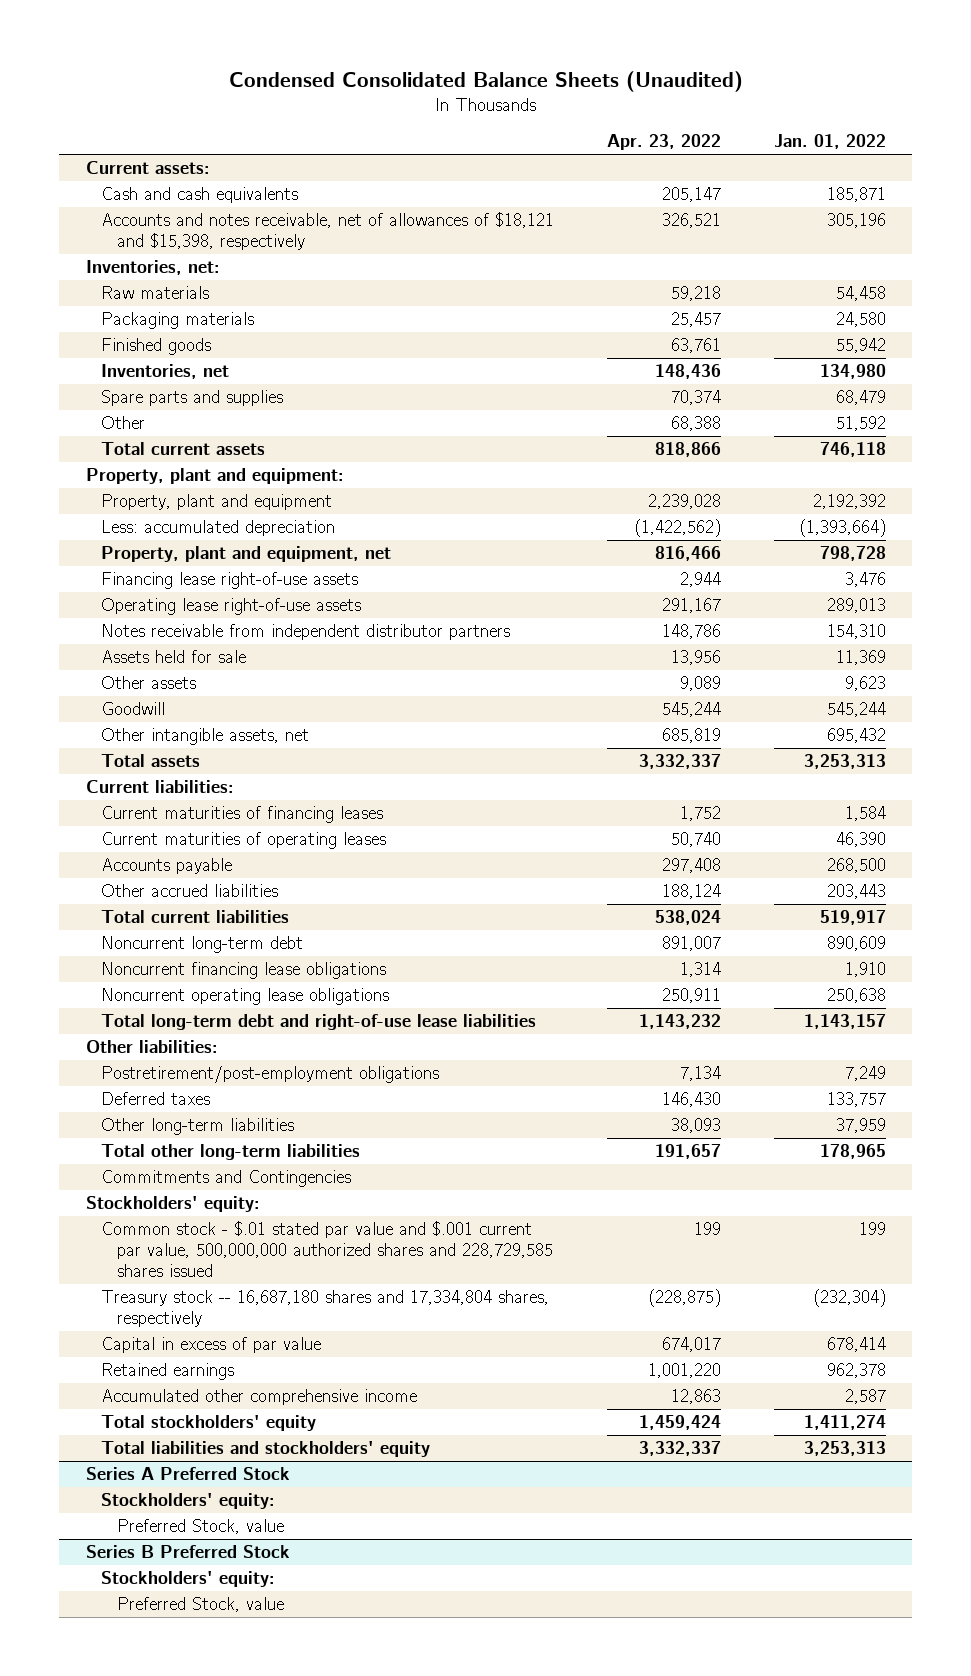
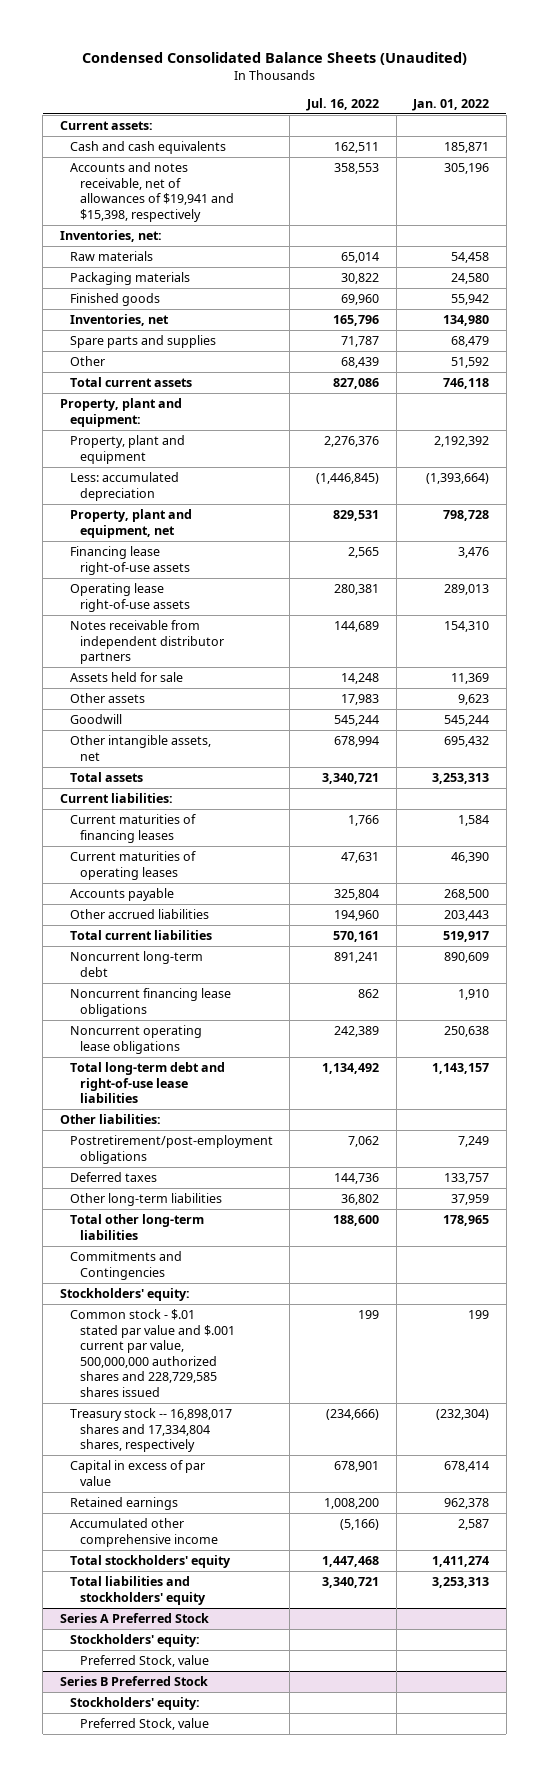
[606,134,721,151] Apr. 23, 2022 -> none
none -> [305,97,379,111] Jul. 16, 2022
[101,212,555,250] Accounts and notes receivable, net of allowances of $18,121 and $15,398, respectively -> [69,162,234,222] Accounts and notes receivable, net of allowances of $19,941 and $15,398, respectively
[101,1290,550,1327] Treasury stock -- 16,687,180 shares and 17,334,804 shares, respectively -> [69,1408,232,1453] Treasury stock -- 16,898,017 shares and 17,334,804 shares, respectively

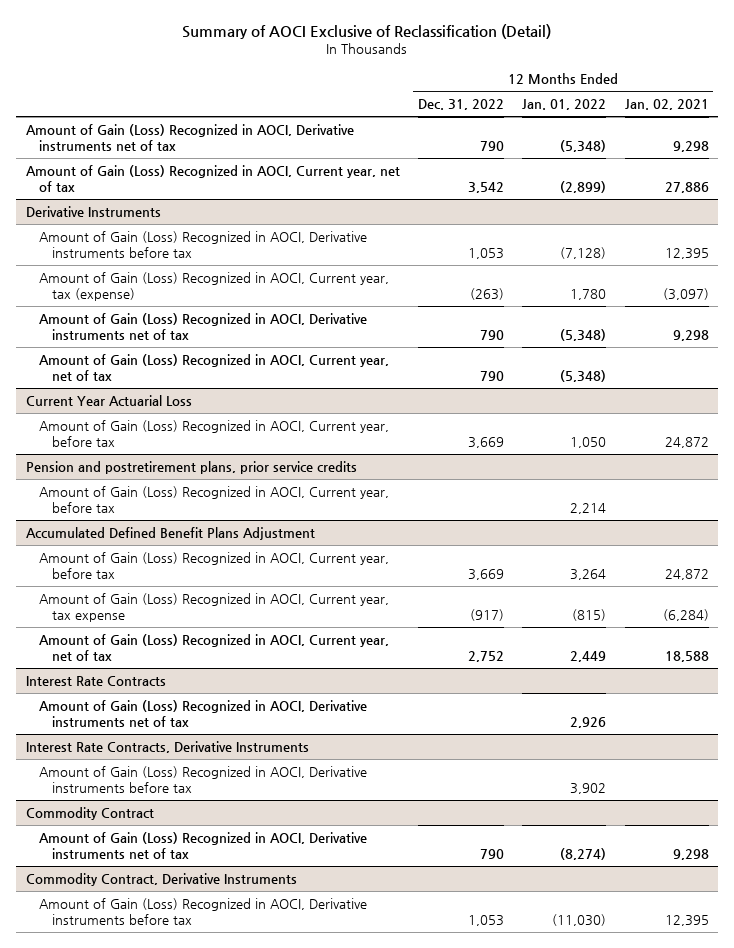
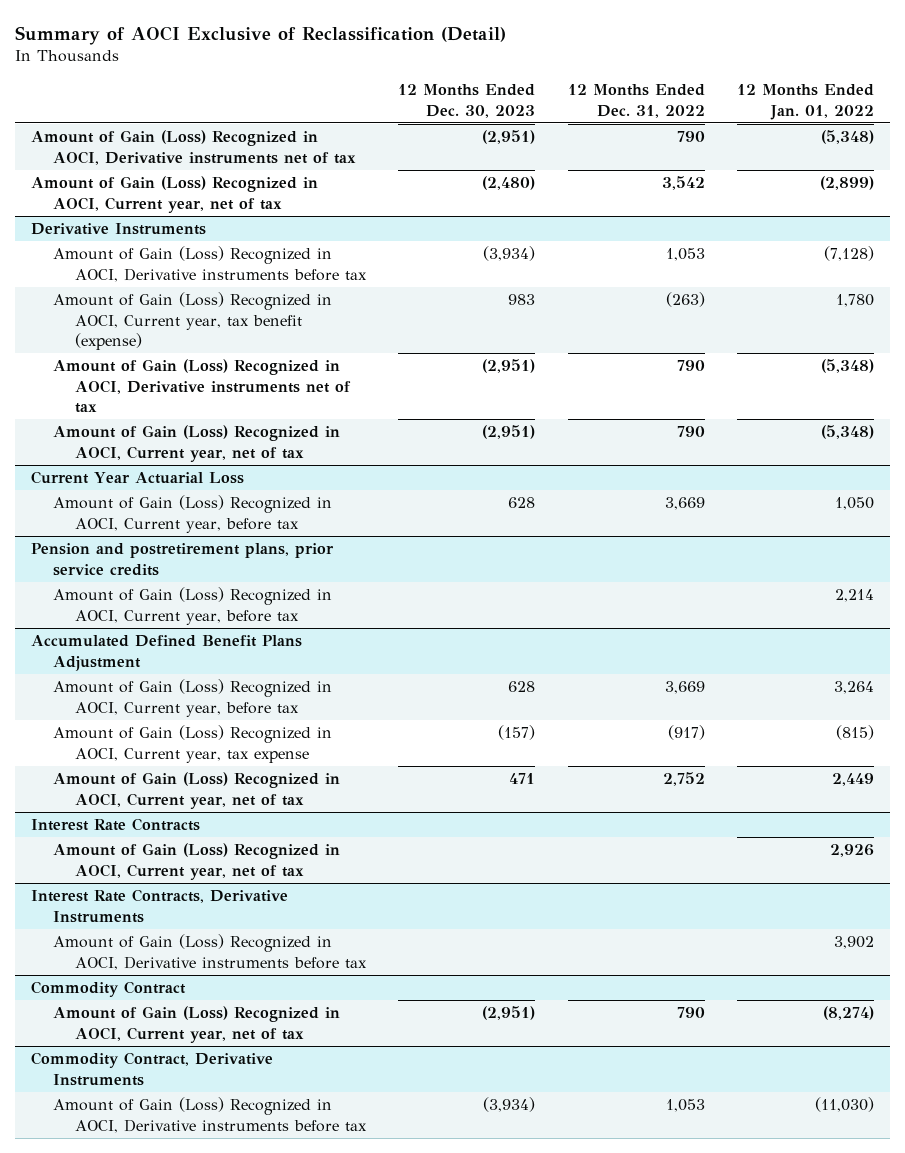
[624,98,709,110] Jan. 02, 2021 -> none
none -> [398,84,536,118] 12 Months Ended Dec. 30, 2023
[38,271,389,301] Amount of Gain (Loss) Recognized in AOCI, Current year, tax (expense) -> [52,292,332,351] Amount of Gain (Loss) Recognized in AOCI, Current year, tax benefit (expense)
[38,699,367,727] Amount of Gain (Loss) Recognized in AOCI, Derivative instruments net of tax -> [52,843,340,880] Amount of Gain (Loss) Recognized in AOCI, Current year, net of tax
[38,831,367,859] Amount of Gain (Loss) Recognized in AOCI, Derivative instruments net of tax -> [52,1006,340,1043] Amount of Gain (Loss) Recognized in AOCI, Current year, net of tax

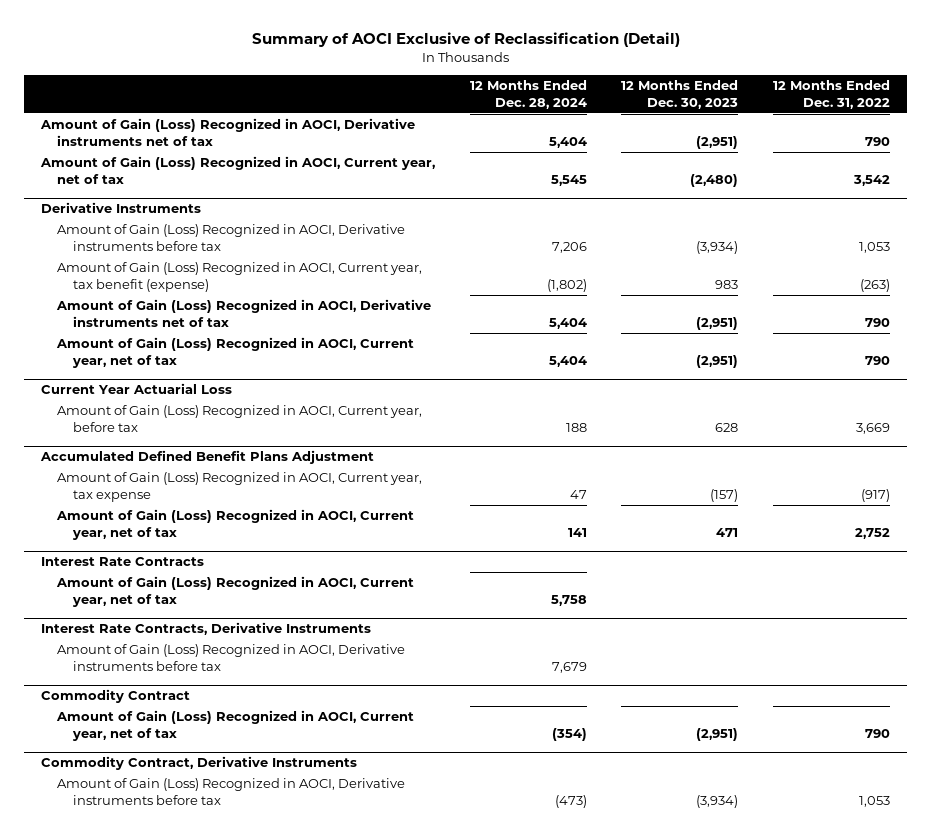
[736,84,874,120] 12 Months Ended Jan. 01, 2022 -> none
none -> [469,79,587,109] 12 Months Ended Dec. 28, 2024
[31,543,335,576] Pension and postretirement plans, prior service credits -> none
[52,587,332,625] Amount of Gain (Loss) Recognized in AOCI, Current year, before tax -> none
[52,679,332,717] Amount of Gain (Loss) Recognized in AOCI, Current year, before tax -> none

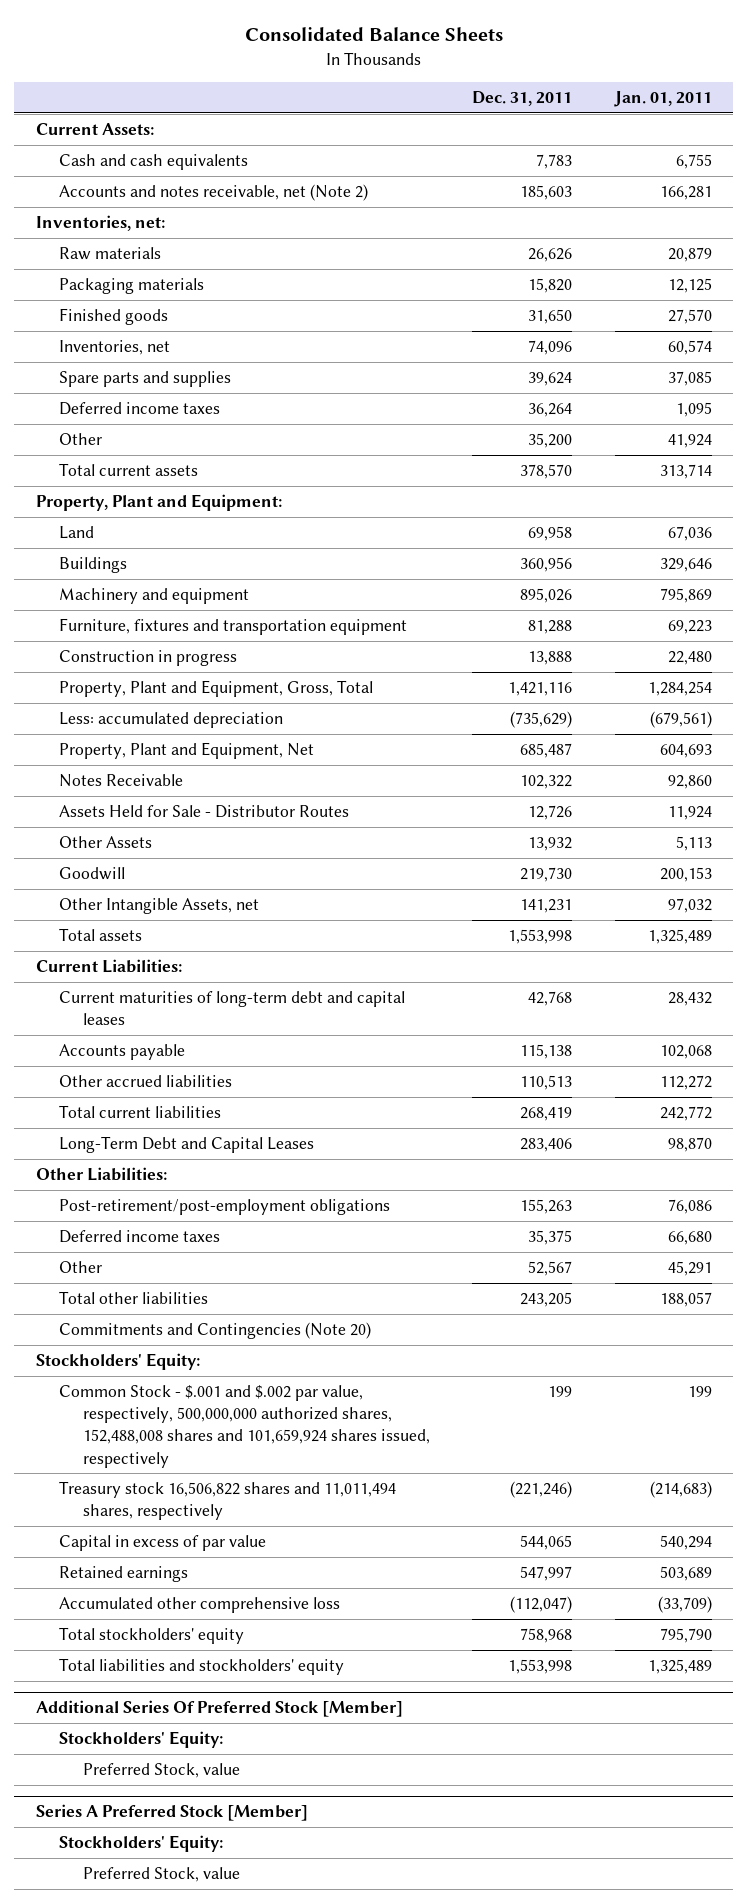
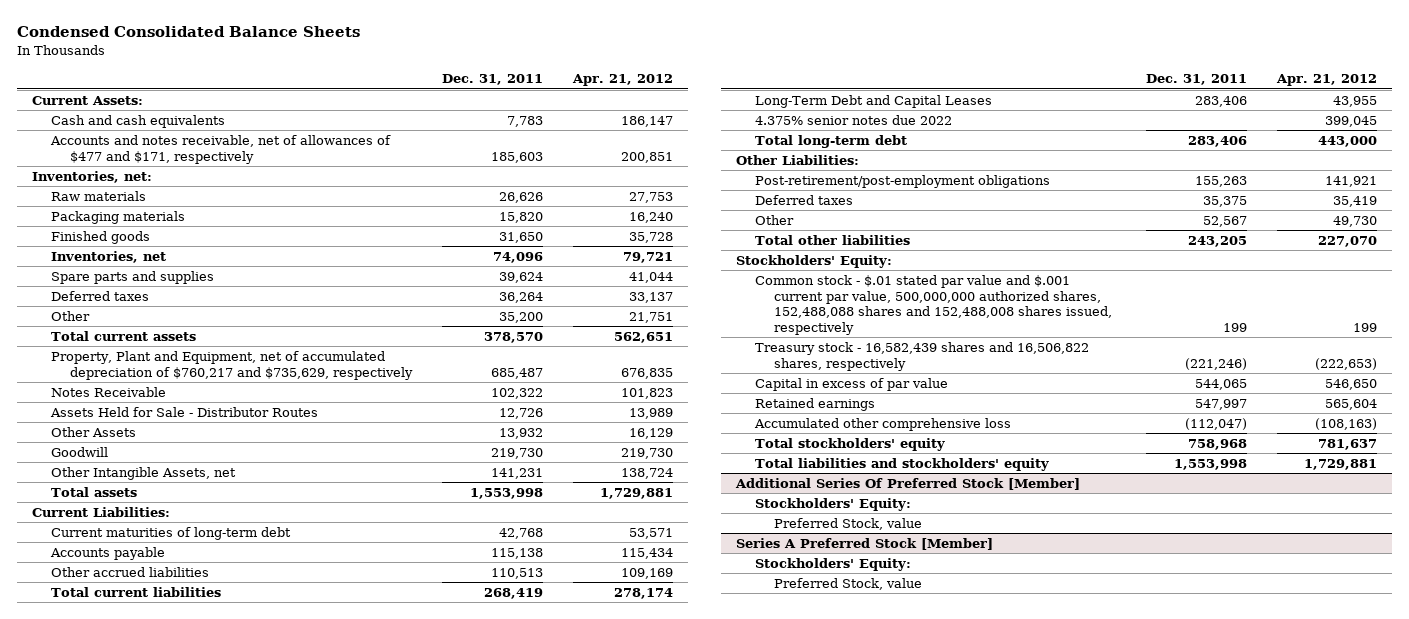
[244,27,503,42] Consolidated Balance Sheets -> [16,26,360,38] Condensed Consolidated Balance Sheets
[613,90,712,107] Jan. 01, 2011 -> none
none -> [572,74,674,87] Apr. 21, 2012
[59,183,369,201] Accounts and notes receivable, net (Note 2) -> [50,135,392,164] Accounts and notes receivable, net of allowances of $477 and $171, respectively
[59,401,221,415] Deferred income taxes -> [51,291,150,302] Deferred taxes
[35,493,282,511] Property, Plant and Equipment: -> none
[59,525,95,539] Land -> none
[59,556,128,573] Buildings -> none
[59,587,250,604] Machinery and equipment -> none
[59,617,408,635] Furniture, fixtures and transportation equipment -> none
[59,649,238,666] Construction in progress -> none
[59,679,374,697] Property, Plant and Equipment, Gross, Total -> none
[59,711,284,728] Less: accumulated depreciation -> none
[59,741,315,759] Property, Plant and Equipment, Net -> [51,351,414,380] Property, Plant and Equipment, net of accumulated depreciation of $760,217 and $735,629, respectively
[59,990,406,1026] Current maturities of long-term debt and capital leases -> [51,527,292,541] Current maturities of long-term debt
none -> [755,115,953,126] 4.375% senior notes due 2022
none -> [755,135,908,149] Total long-term debt
[59,1229,221,1243] Deferred income taxes -> [755,195,854,206] Deferred taxes
[59,1321,372,1339] Commitments and Contingencies (Note 20) -> none
[59,1384,431,1468] Common Stock - $.001 and $.002 par value, respectively, 500,000,000 authorized shares, 152,488,008 shares and 101,659,924 shares issued, respectively -> [755,275,1113,336] Common stock - $.01 stated par value and $.001 current par value, 500,000,000 authorized shares, 152,488,088 shares and 152,488,008 shares issued, respectively
[59,1480,397,1521] Treasury stock 16,506,822 shares and 11,011,494 shares, respectively -> [755,342,1090,371] Treasury stock - 16,582,439 shares and 16,506,822 shares, respectively

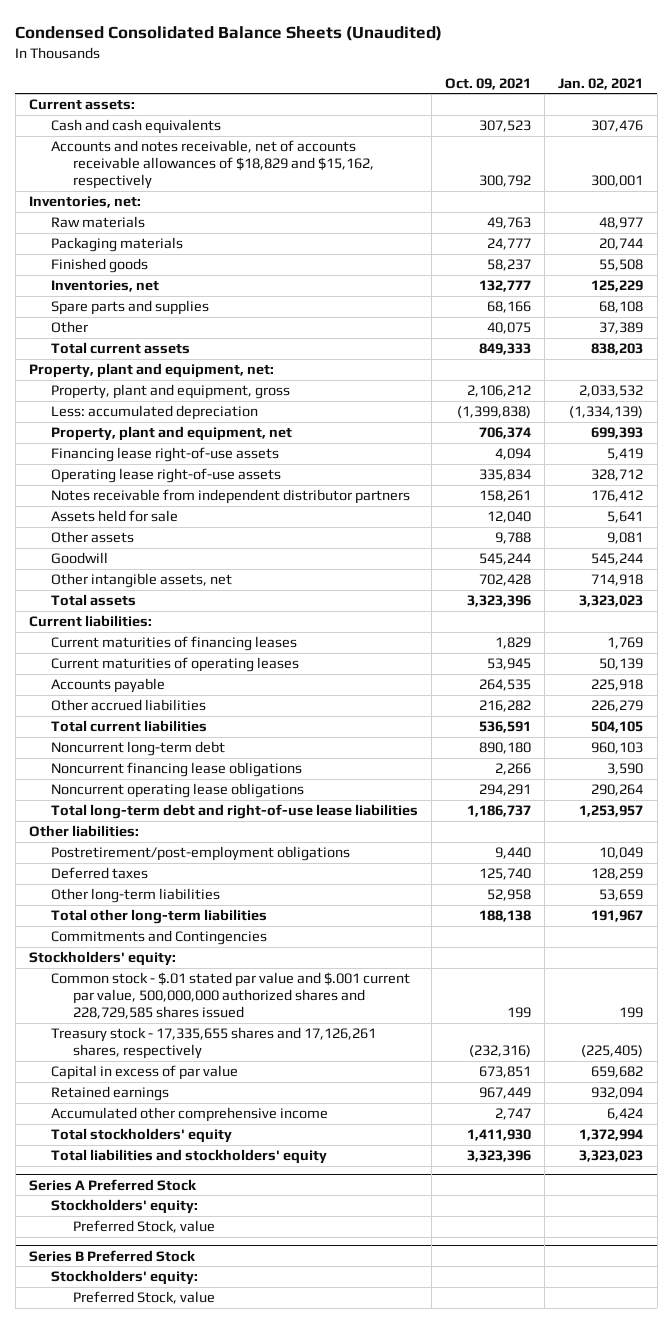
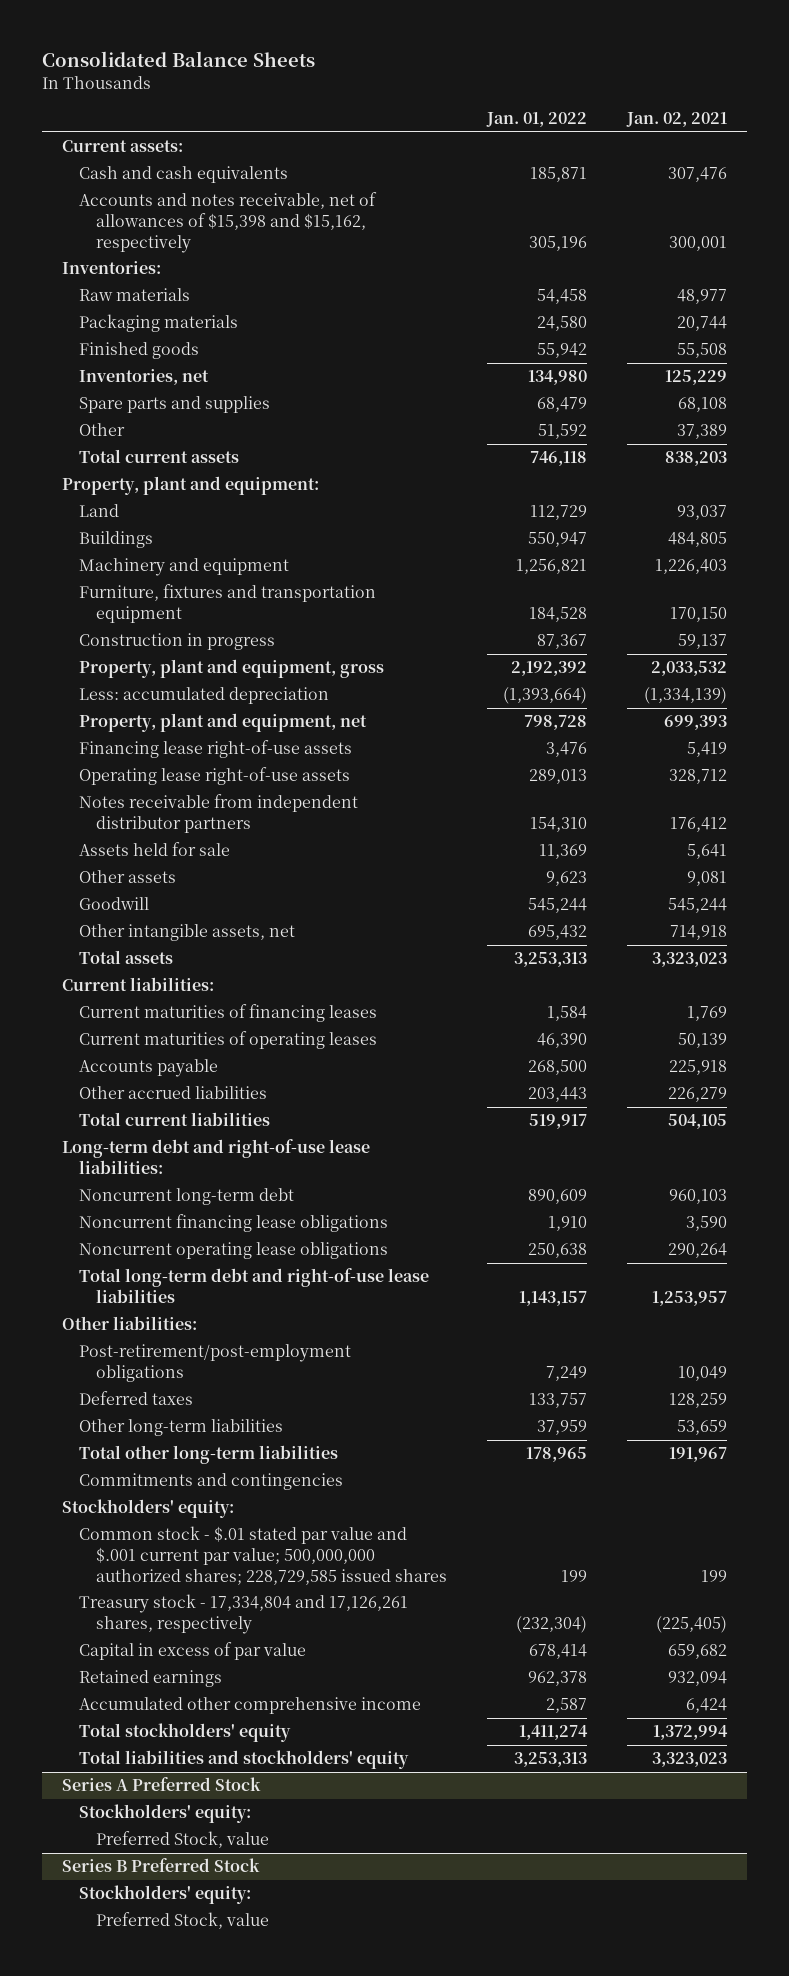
[15,26,443,42] Condensed Consolidated Balance Sheets (Unaudited) -> [41,51,315,68] Consolidated Balance Sheets
[445,77,532,90] Oct. 09, 2021 -> none
none -> [486,112,588,128] Jan. 01, 2022
[51,140,375,190] Accounts and notes receivable, net of accounts receivable allowances of $18,829 and $15,162, respectively -> [79,192,378,253] Accounts and notes receivable, net of allowances of $15,398 and $15,162, respectively
[28,196,141,209] Inventories, net: -> [61,261,161,275] Inventories:
[28,363,274,379] Property, plant and equipment, net: -> [61,476,319,496] Property, plant and equipment:
none -> [79,504,120,518] Land
none -> [79,531,154,549] Buildings
none -> [79,558,290,577] Machinery and equipment
none -> [79,584,377,624] Furniture, fixtures and transportation equipment
none -> [79,633,276,651] Construction in progress
none -> [61,1139,370,1175] Long-term debt and right-of-use lease liabilities:
[51,846,351,862] Postretirement/post-employment obligations -> [79,1344,352,1383] Post-retirement/post-employment obligations
[51,930,268,946] Commitments and Contingencies -> [79,1473,344,1491] Commitments and contingencies
[51,972,411,1020] Common stock - $.01 stated par value and $.001 current par value, 500,000,000 authorized shares and 228,729,585 shares issued -> [79,1526,448,1585] Common stock - $.01 stated par value and $.001 current par value; 500,000,000 authorized shares; 228,729,585 issued shares
[51,1027,377,1060] Treasury stock - 17,335,655 shares and 17,126,261 shares, respectively -> [79,1594,409,1635] Treasury stock - 17,334,804 and 17,126,261 shares, respectively

